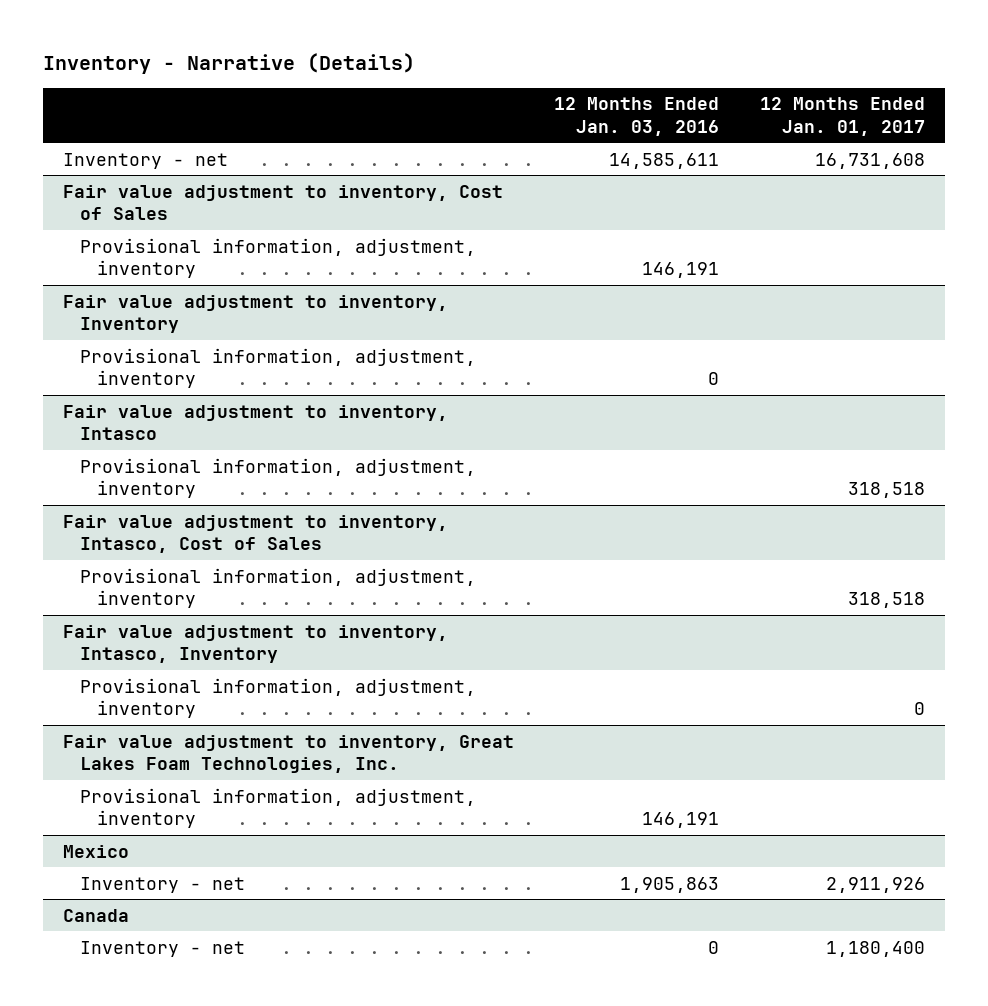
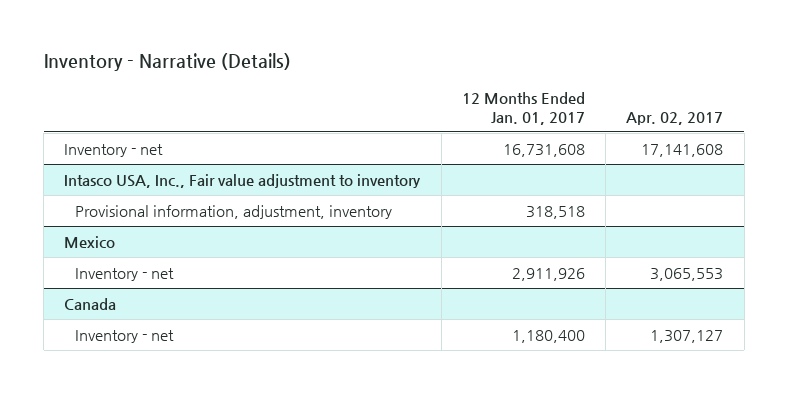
[554,97,720,136] 12 Months Ended Jan. 03, 2016 -> none
none -> [626,111,724,125] Apr. 02, 2017
[63,184,504,220] Fair value adjustment to inventory, Cost of Sales -> none
[79,237,476,278] Provisional information, adjustment, inventory -> none
[63,294,449,333] Fair value adjustment to inventory, Inventory -> none
[79,347,476,388] Provisional information, adjustment, inventory -> none
[79,457,476,498] Provisional information, adjustment, inventory -> none
[63,514,449,553] Fair value adjustment to inventory, Intasco, Cost of Sales -> none
[63,404,449,440] Fair value adjustment to inventory, Intasco -> [64,173,422,188] Intasco USA, Inc., Fair value adjustment to inventory
[63,624,449,663] Fair value adjustment to inventory, Intasco, Inventory -> none
[79,677,476,718] Provisional information, adjustment, inventory -> none
[63,734,515,773] Fair value adjustment to inventory, Great Lakes Foam Technologies, Inc. -> none
[79,787,476,828] Provisional information, adjustment, inventory -> none

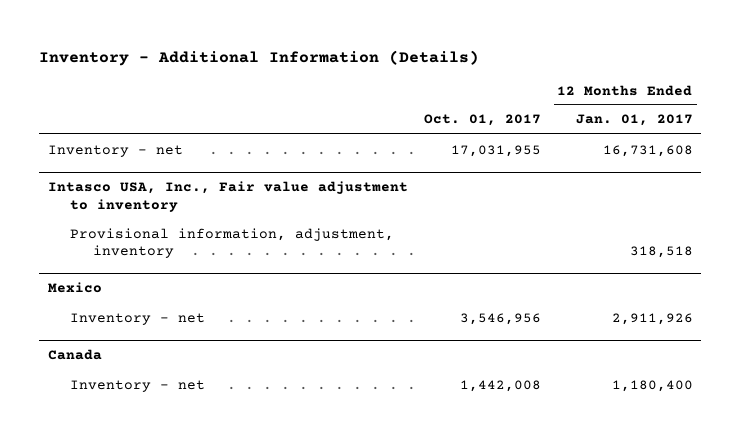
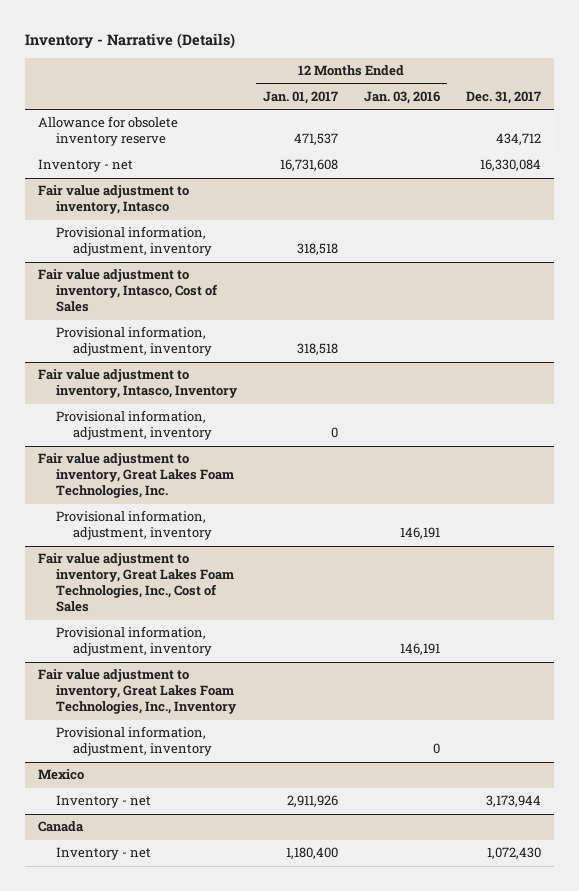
[39,49,480,66] Inventory - Additional Information (Details) -> [25,33,236,50] Inventory - Narrative (Details)
[424,114,542,127] Oct. 01, 2017 -> none
none -> [364,90,441,104] Jan. 03, 2016
none -> [466,90,542,104] Dec. 31, 2017
none -> [38,116,179,147] Allowance for obsolete inventory reserve
[47,181,408,213] Intasco USA, Inc., Fair value adjustment to inventory -> [38,185,190,215] Fair value adjustment to inventory, Intasco
none -> [38,269,218,313] Fair value adjustment to inventory, Intasco, Cost of Sales
none -> [55,326,213,357] Provisional information, adjustment, inventory
none -> [38,369,238,399] Fair value adjustment to inventory, Intasco, Inventory
none -> [55,410,213,441] Provisional information, adjustment, inventory
none -> [38,453,234,499] Fair value adjustment to inventory, Great Lakes Foam Technologies, Inc.
none -> [55,510,213,541] Provisional information, adjustment, inventory
none -> [38,553,234,613] Fair value adjustment to inventory, Great Lakes Foam Technologies, Inc., Cost of Sales
none -> [55,626,213,657] Provisional information, adjustment, inventory
none -> [38,669,237,715] Fair value adjustment to inventory, Great Lakes Foam Technologies, Inc., Inventory
none -> [55,726,213,757] Provisional information, adjustment, inventory

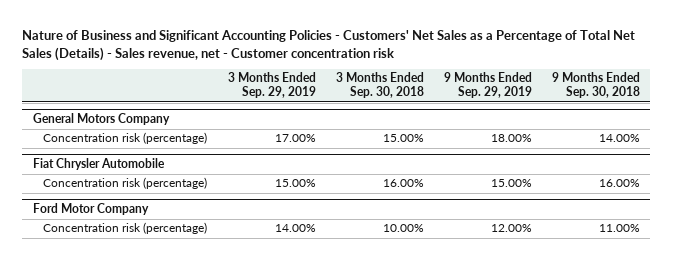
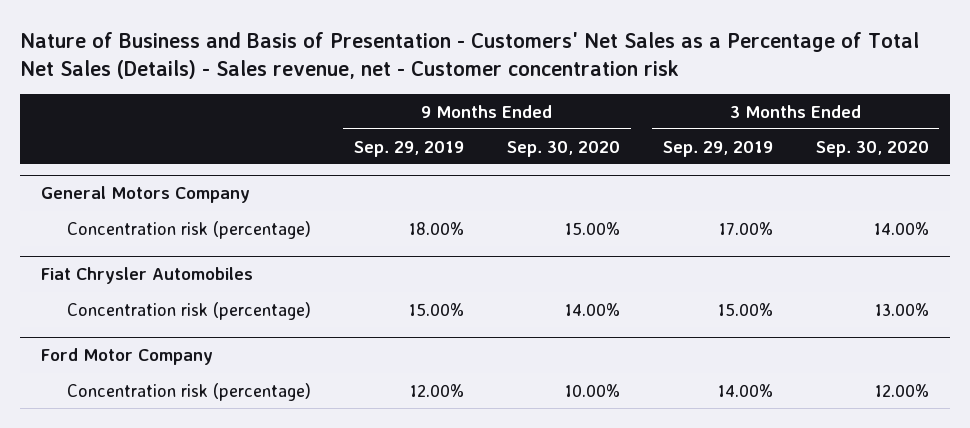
[22,30,636,61] Nature of Business and Significant Accounting Policies - Customers' Net Sales as a Percentage of Total Net Sales (Details) - Sales revenue, net - Customer concentration risk -> [19,31,919,79] Nature of Business and Basis of Presentation - Customers' Net Sales as a Percentage of Total Net Sales (Details) - Sales revenue, net - Customer concentration risk
[335,72,424,99] 3 Months Ended Sep. 30, 2018 -> none
[552,72,641,99] 9 Months Ended Sep. 30, 2018 -> none
none -> [506,140,620,157] Sep. 30, 2020
none -> [815,140,929,157] Sep. 30, 2020
[32,158,165,171] Fiat Chrysler Automobile -> [41,267,254,285] Fiat Chrysler Automobiles

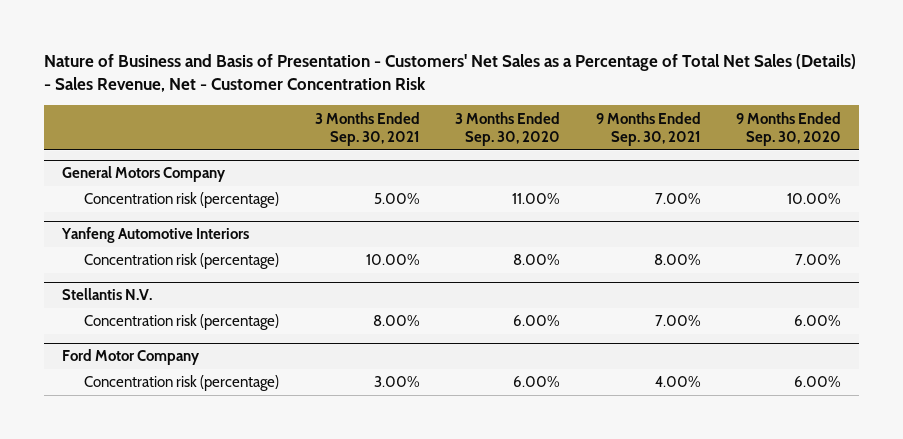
[19,31,919,79] Nature of Business and Basis of Presentation - Customers' Net Sales as a Percentage of Total Net Sales (Details) - Sales revenue, net - Customer concentration risk -> [43,53,856,93] Nature of Business and Basis of Presentation - Customers' Net Sales as a Percentage of Total Net Sales (Details) - Sales Revenue, Net - Customer Concentration Risk
[354,140,465,157] Sep. 29, 2019 -> none
[662,140,773,157] Sep. 29, 2019 -> none
none -> [314,111,420,146] 3 Months Ended Sep. 30, 2021
none -> [595,111,701,146] 9 Months Ended Sep. 30, 2021
[41,267,254,285] Fiat Chrysler Automobiles -> none
[564,221,620,235] 15.00% -> [787,193,842,205] 10.00%
[873,221,929,235] 14.00% -> [512,193,561,205] 11.00%
none -> [60,227,249,244] Yanfeng Automotive Interiors
[564,302,620,316] 14.00% -> [795,254,842,266] 7.00%
[874,302,929,316] 13.00% -> [513,254,561,266] 8.00%
none -> [61,288,152,301] Stellantis N.V.
none -> [84,314,280,331] Concentration risk (percentage)
[564,383,620,397] 10.00% -> [794,376,842,388] 6.00%
[874,383,929,397] 12.00% -> [513,376,561,388] 6.00%

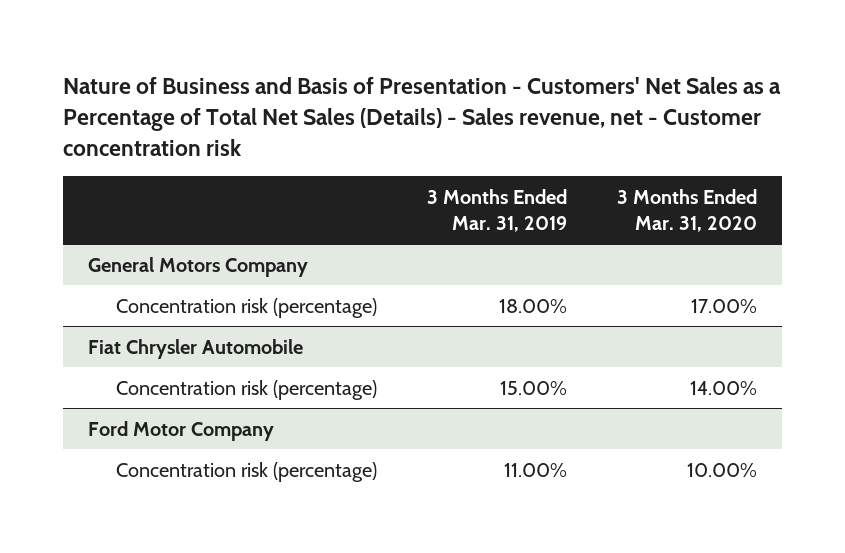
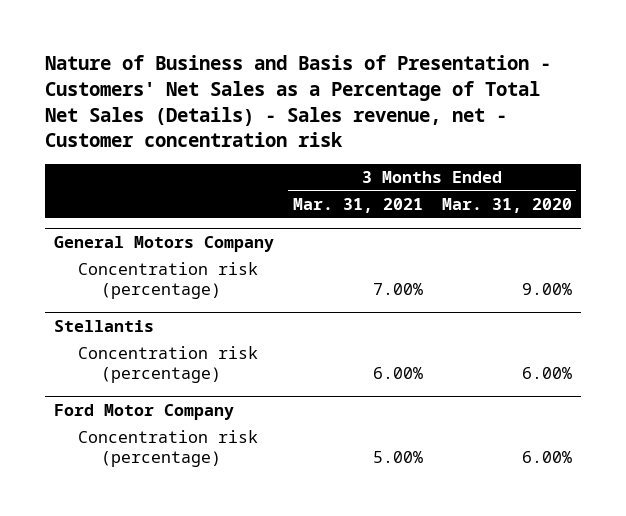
[426,188,567,232] 3 Months Ended Mar. 31, 2019 -> none
none -> [292,198,423,214] Mar. 31, 2021
[88,338,304,359] Fiat Chrysler Automobile -> none
[690,298,757,313] 17.00% -> [521,283,572,296] 9.00%
none -> [54,320,155,333] Stellantis
[689,380,757,395] 14.00% -> [521,367,572,380] 6.00%
[686,462,757,477] 10.00% -> [521,451,572,464] 6.00%

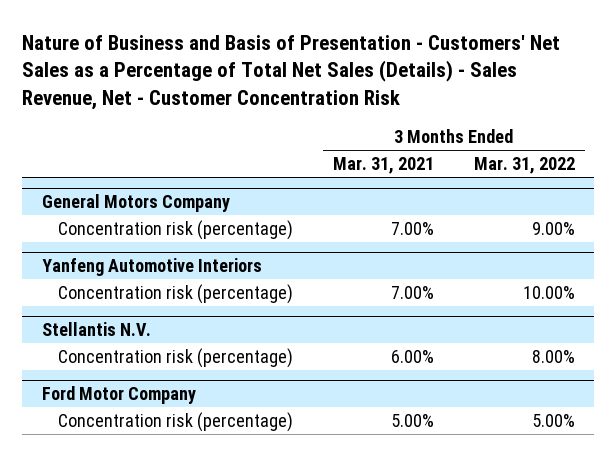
[44,55,551,148] Nature of Business and Basis of Presentation - Customers' Net Sales as a Percentage of Total Net Sales (Details) - Sales revenue, net - Customer concentration risk -> [21,34,560,111] Nature of Business and Basis of Presentation - Customers' Net Sales as a Percentage of Total Net Sales (Details) - Sales Revenue, Net - Customer Concentration Risk
[441,198,572,214] Mar. 31, 2020 -> none
none -> [473,156,575,174] Mar. 31, 2022
none -> [41,258,262,277] Yanfeng Automotive Interiors
none -> [58,283,294,304] Concentration risk (percentage)
[54,320,155,333] Stellantis -> [41,322,151,337] Stellantis N.V.

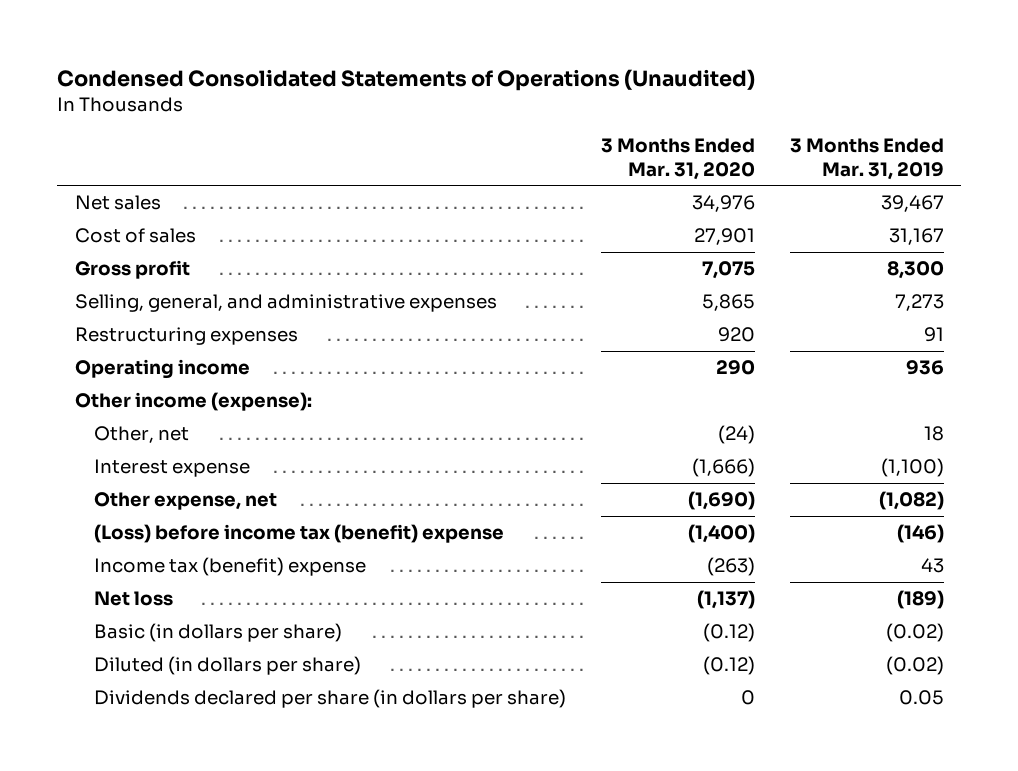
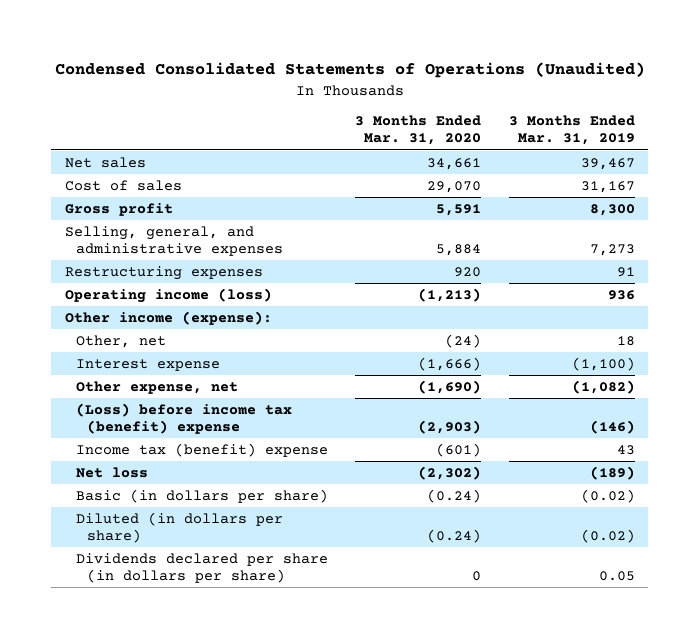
[691,195,755,213] 34,976 -> [427,157,482,170] 34,661
[693,228,755,246] 27,901 -> [427,180,482,193] 29,070
[701,261,755,280] 7,075 -> [436,203,482,216] 5,591
[701,294,755,312] 5,865 -> [436,243,482,256] 5,884
[74,359,250,380] Operating income -> [65,287,273,303] Operating income (loss)
[715,360,755,376] 290 -> [418,287,482,302] (1,213)
[687,524,755,544] (1,400) -> [418,419,482,434] (2,903)
[706,557,755,577] (263) -> [436,442,482,457] (601)
[696,590,755,610] (1,137) -> [418,465,482,480] (2,302)
[702,623,755,643] (0.12) -> [427,488,482,503] (0.24)
[702,656,755,676] (0.12) -> [427,528,482,543] (0.24)

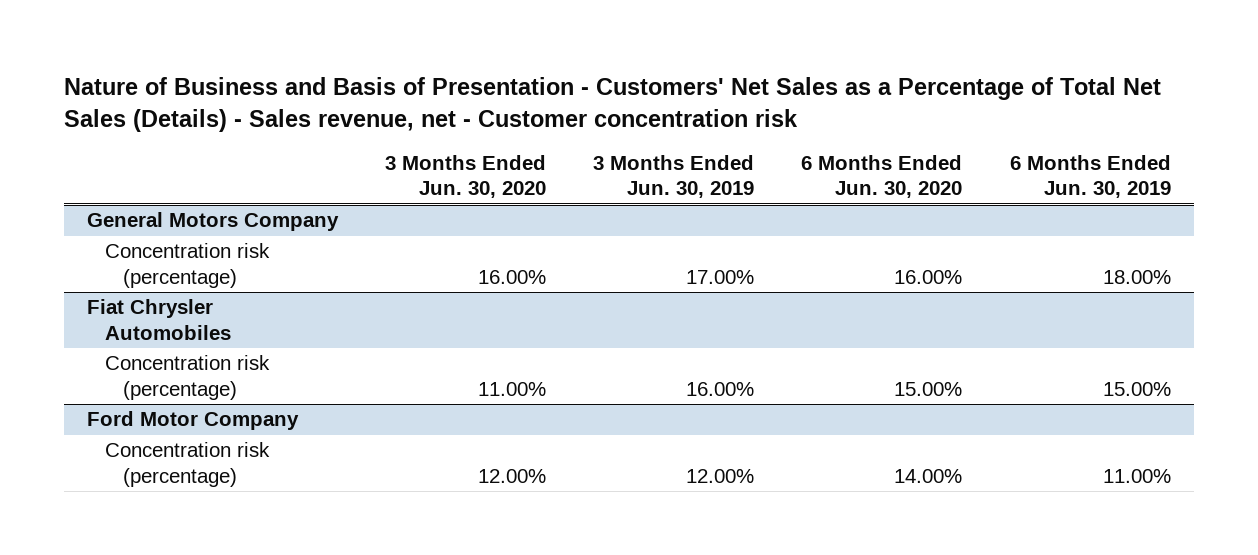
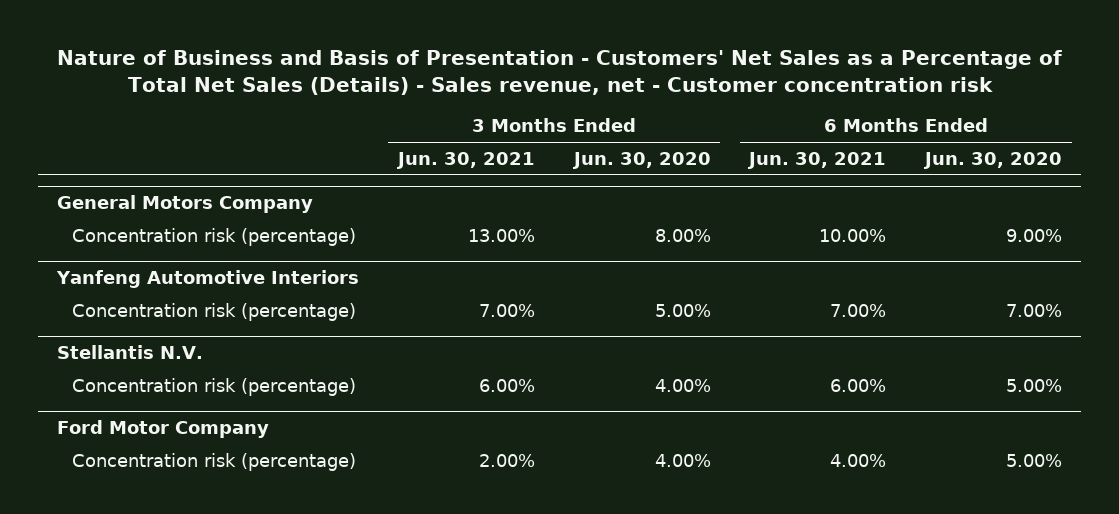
[593,155,755,199] 3 Months Ended Jun. 30, 2019 -> none
[1009,155,1171,199] 6 Months Ended Jun. 30, 2019 -> none
none -> [395,151,535,169] Jun. 30, 2021
none -> [747,151,887,169] Jun. 30, 2021
[87,299,232,340] Fiat Chrysler Automobiles -> none
[478,269,547,284] 16.00% -> [654,228,711,242] 8.00%
[894,269,963,284] 16.00% -> [1006,228,1063,242] 9.00%
none -> [56,269,360,288] Yanfeng Automotive Interiors
[478,381,547,396] 11.00% -> [654,303,711,317] 5.00%
[894,381,963,396] 15.00% -> [1006,303,1063,317] 7.00%
none -> [57,344,204,359] Stellantis N.V.
none -> [72,377,357,396] Concentration risk (percentage)
[478,468,547,483] 12.00% -> [654,453,711,467] 4.00%
[894,468,963,483] 14.00% -> [1006,453,1063,467] 5.00%

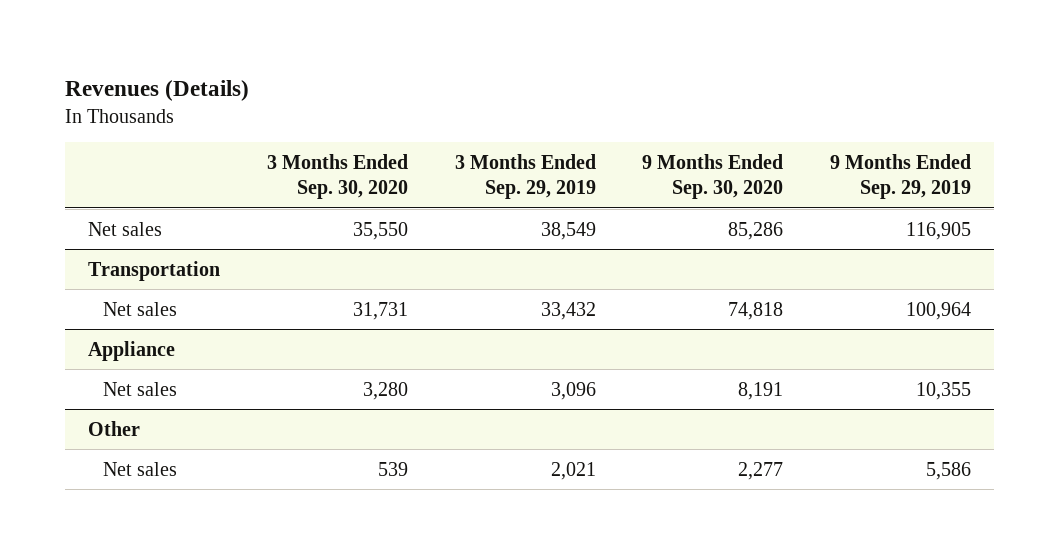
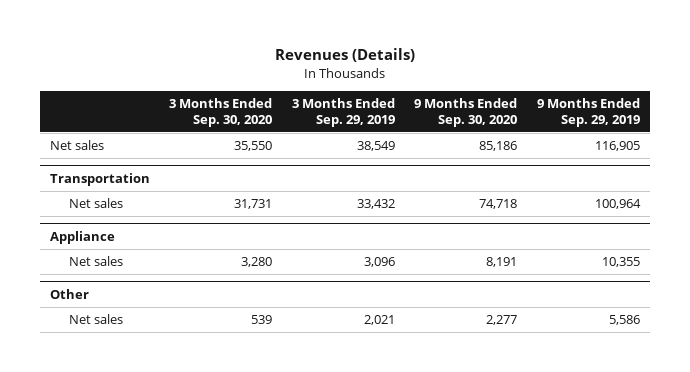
[728,221,784,240] 85,286 -> [479,141,518,152] 85,186
[728,301,784,320] 74,818 -> [479,199,518,210] 74,718

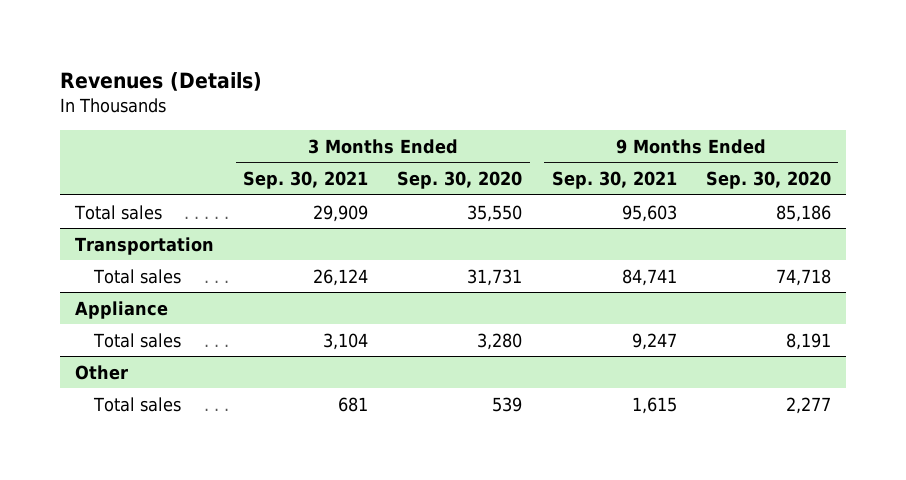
[291,97,395,127] 3 Months Ended Sep. 29, 2019 -> none
[536,97,640,127] 9 Months Ended Sep. 29, 2019 -> none
none -> [243,171,369,190] Sep. 30, 2021
none -> [551,171,677,190] Sep. 30, 2021
[49,140,104,151] Net sales -> [74,204,163,220] Total sales
[68,198,123,209] Net sales -> [93,268,182,284] Total sales
[68,256,123,267] Net sales -> [93,332,182,348] Total sales
[68,314,123,325] Net sales -> [93,396,182,412] Total sales

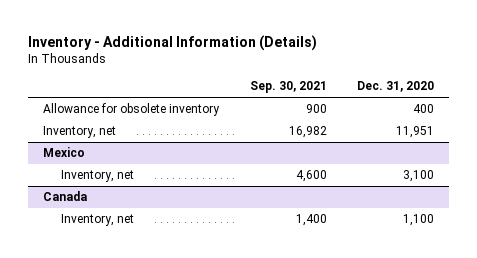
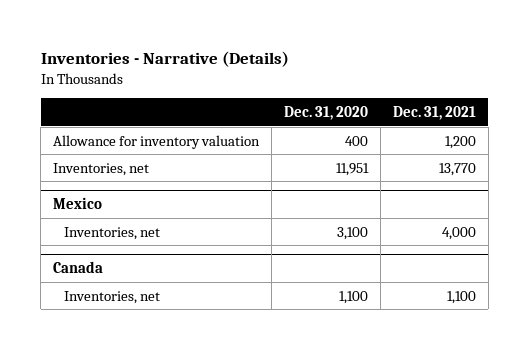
[28,34,318,51] Inventory - Additional Information (Details) -> [40,50,289,67] Inventories - Narrative (Details)
[249,81,327,94] Sep. 30, 2021 -> none
none -> [393,105,477,120] Dec. 31, 2021
[43,103,221,117] Allowance for obsolete inventory -> [53,134,261,149] Allowance for inventory valuation
[43,126,117,139] Inventory, net -> [53,162,150,176] Inventories, net
[61,170,135,183] Inventory, net -> [64,226,161,240] Inventories, net
[61,214,135,227] Inventory, net -> [64,290,161,304] Inventories, net

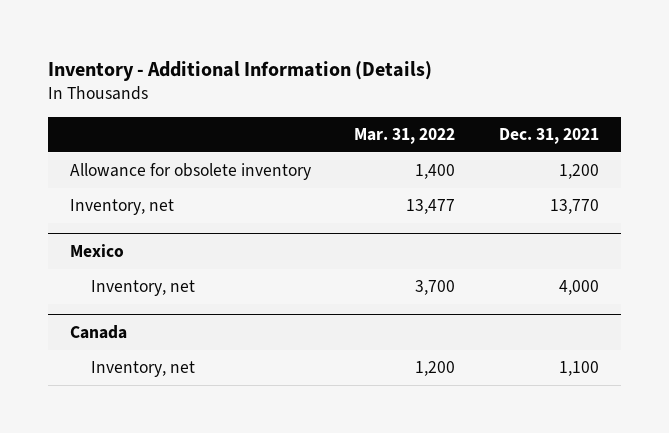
[40,50,289,67] Inventories - Narrative (Details) -> [48,60,433,81] Inventory - Additional Information (Details)
[284,105,369,120] Dec. 31, 2020 -> none
none -> [354,128,456,145] Mar. 31, 2022
[53,134,261,149] Allowance for inventory valuation -> [69,163,311,181] Allowance for obsolete inventory
[53,162,150,176] Inventories, net -> [69,199,174,216] Inventory, net
[64,226,161,240] Inventories, net -> [91,280,196,297] Inventory, net
[64,290,161,304] Inventories, net -> [91,361,196,378] Inventory, net

